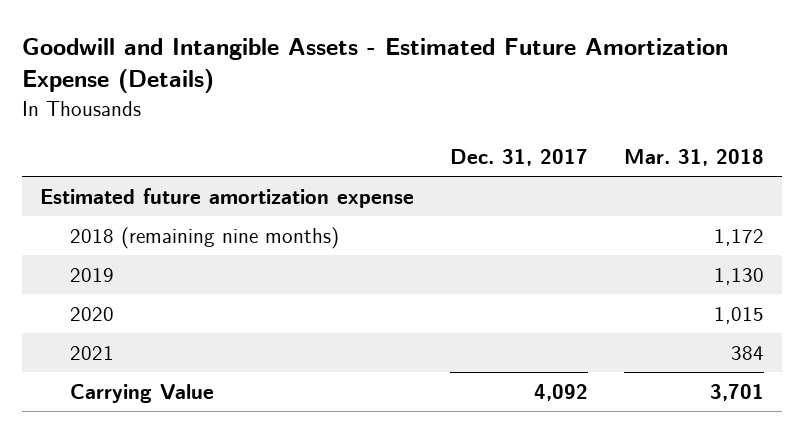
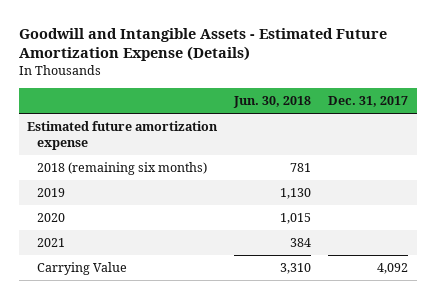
[623,148,764,166] Mar. 31, 2018 -> none
none -> [233,96,312,109] Jun. 30, 2018
[70,227,340,250] 2018 (remaining nine months) -> [37,162,208,176] 2018 (remaining six months)

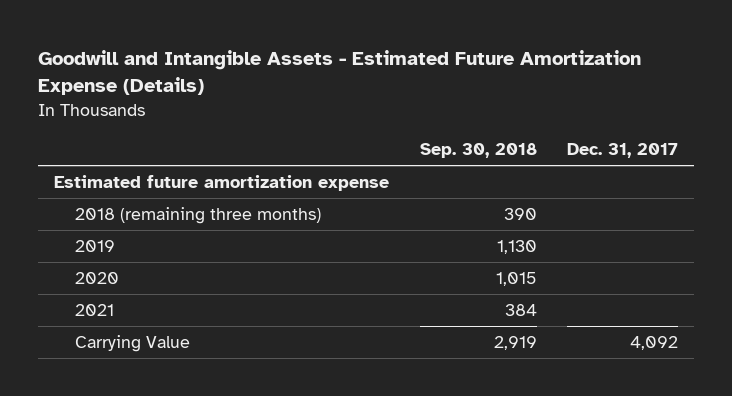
[233,96,312,109] Jun. 30, 2018 -> none
none -> [419,143,537,159] Sep. 30, 2018
[37,162,208,176] 2018 (remaining six months) -> [74,206,321,224] 2018 (remaining three months)

